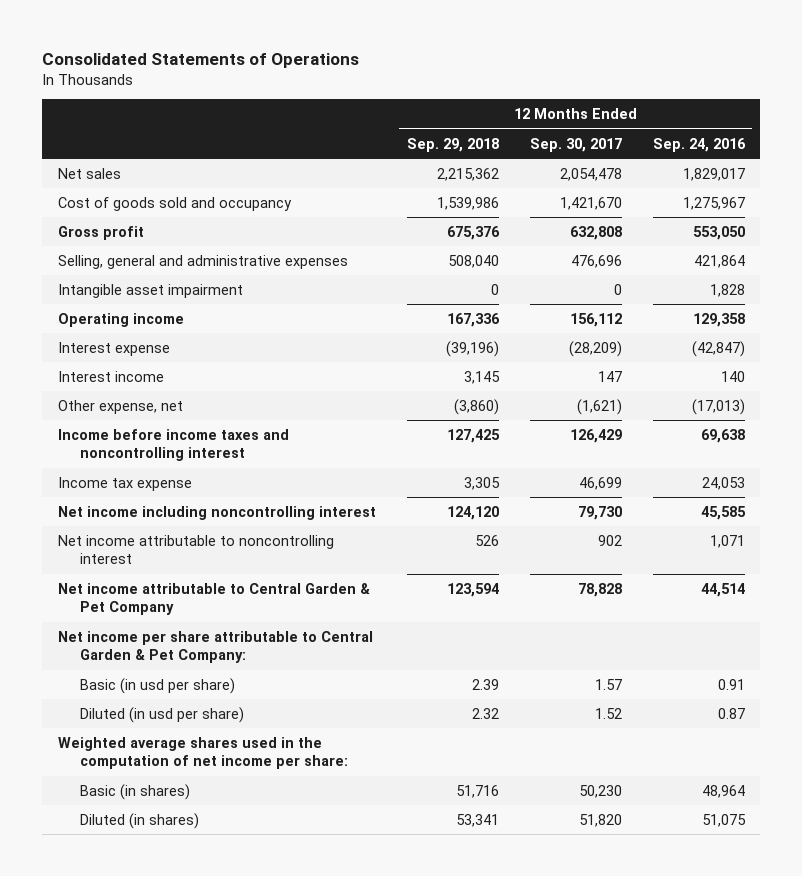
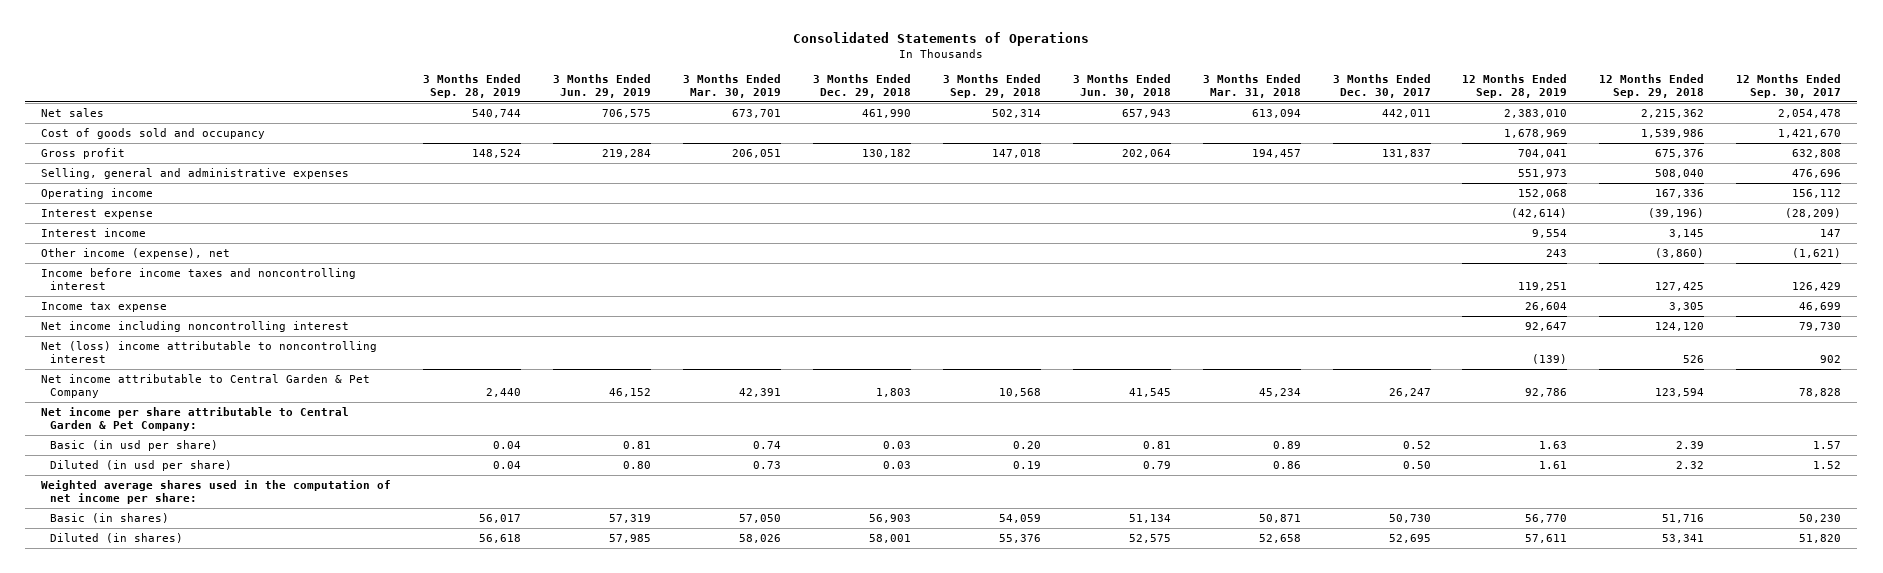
[652,137,746,152] Sep. 24, 2016 -> none
none -> [423,74,522,98] 3 Months Ended Sep. 28, 2019
none -> [553,74,652,98] 3 Months Ended Jun. 29, 2019
none -> [683,74,782,98] 3 Months Ended Mar. 30, 2019
none -> [812,74,911,98] 3 Months Ended Dec. 29, 2018
none -> [942,74,1041,98] 3 Months Ended Sep. 29, 2018
none -> [1072,74,1171,98] 3 Months Ended Jun. 30, 2018
none -> [1202,74,1301,98] 3 Months Ended Mar. 31, 2018
none -> [1332,74,1431,98] 3 Months Ended Dec. 30, 2017
none -> [1462,74,1568,98] 12 Months Ended Sep. 28, 2019
[57,283,243,298] Intangible asset impairment -> none
[57,399,183,414] Other expense, net -> [41,247,231,259] Other income (expense), net
[57,534,334,565] Net income attributable to noncontrolling interest -> [41,340,378,363] Net (loss) income attributable to noncontrolling interest

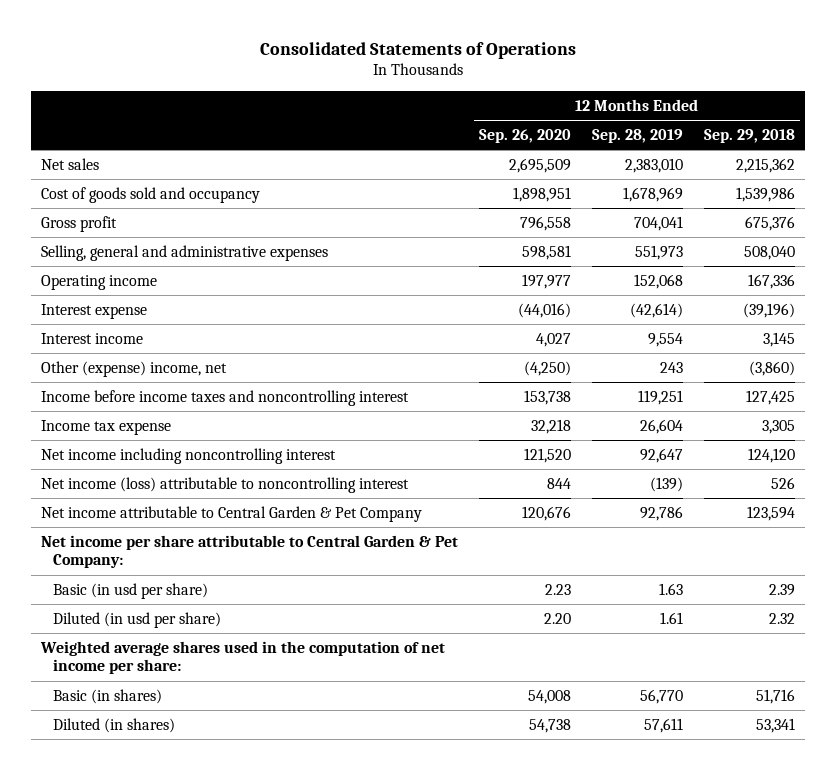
[423,74,522,98] 3 Months Ended Sep. 28, 2019 -> none
[553,74,652,98] 3 Months Ended Jun. 29, 2019 -> none
[683,74,782,98] 3 Months Ended Mar. 30, 2019 -> none
[812,74,911,98] 3 Months Ended Dec. 29, 2018 -> none
[942,74,1041,98] 3 Months Ended Sep. 29, 2018 -> none
[1072,74,1171,98] 3 Months Ended Jun. 30, 2018 -> none
[1202,74,1301,98] 3 Months Ended Mar. 31, 2018 -> none
[1332,74,1431,98] 3 Months Ended Dec. 30, 2017 -> none
[1736,74,1842,98] 12 Months Ended Sep. 30, 2017 -> none
none -> [478,129,571,144] Sep. 26, 2020
[41,247,231,259] Other income (expense), net -> [41,360,228,377] Other (expense) income, net
[41,340,378,363] Net (loss) income attributable to noncontrolling interest -> [41,476,410,493] Net income (loss) attributable to noncontrolling interest

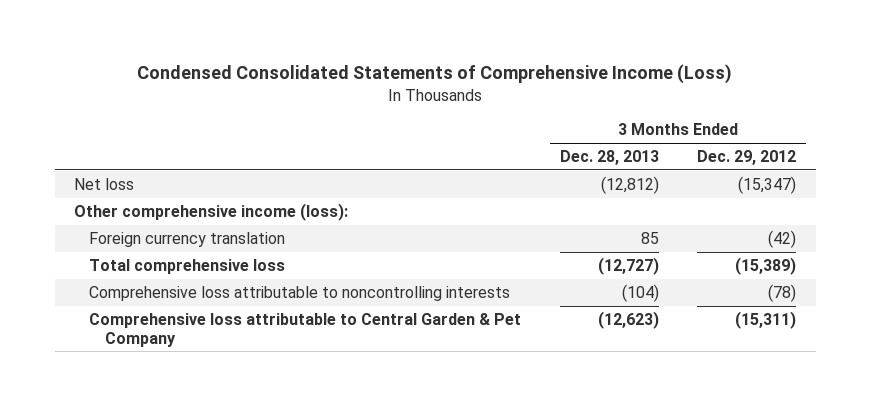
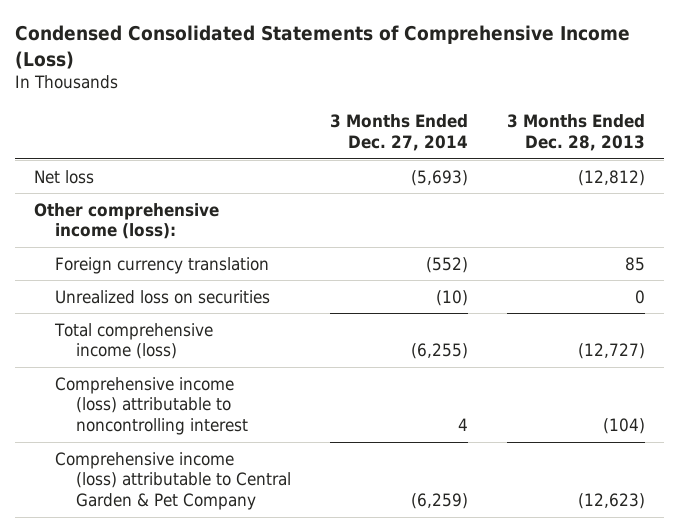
[697,150,797,166] Dec. 29, 2012 -> none
none -> [330,114,469,151] 3 Months Ended Dec. 27, 2014
none -> [55,289,271,304] Unrealized loss on securities
[89,258,286,274] Total comprehensive loss -> [54,322,214,360] Total comprehensive income (loss)
[89,285,511,301] Comprehensive loss attributable to noncontrolling interests -> [55,376,249,436] Comprehensive income (loss) attributable to noncontrolling interest
[89,312,522,347] Comprehensive loss attributable to Central Garden & Pet Company -> [55,451,292,511] Comprehensive income (loss) attributable to Central Garden & Pet Company

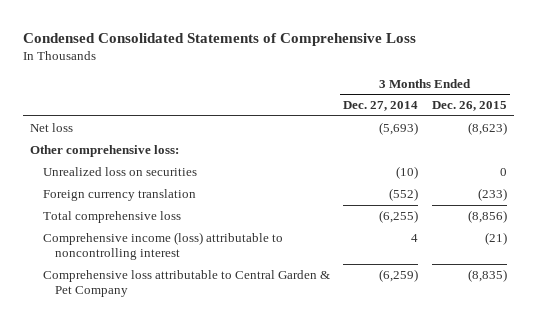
[14,25,630,69] Condensed Consolidated Statements of Comprehensive Income (Loss) -> [22,32,416,46] Condensed Consolidated Statements of Comprehensive Loss
[507,114,646,151] 3 Months Ended Dec. 28, 2013 -> none
none -> [431,101,507,112] Dec. 26, 2015
[34,202,220,240] Other comprehensive income (loss): -> [29,144,179,157] Other comprehensive loss:
[55,256,270,274] Foreign currency translation -> [42,188,196,201] Foreign currency translation
[54,322,214,360] Total comprehensive income (loss) -> [42,210,181,223] Total comprehensive loss
[55,451,292,511] Comprehensive income (loss) attributable to Central Garden & Pet Company -> [42,269,330,298] Comprehensive loss attributable to Central Garden & Pet Company

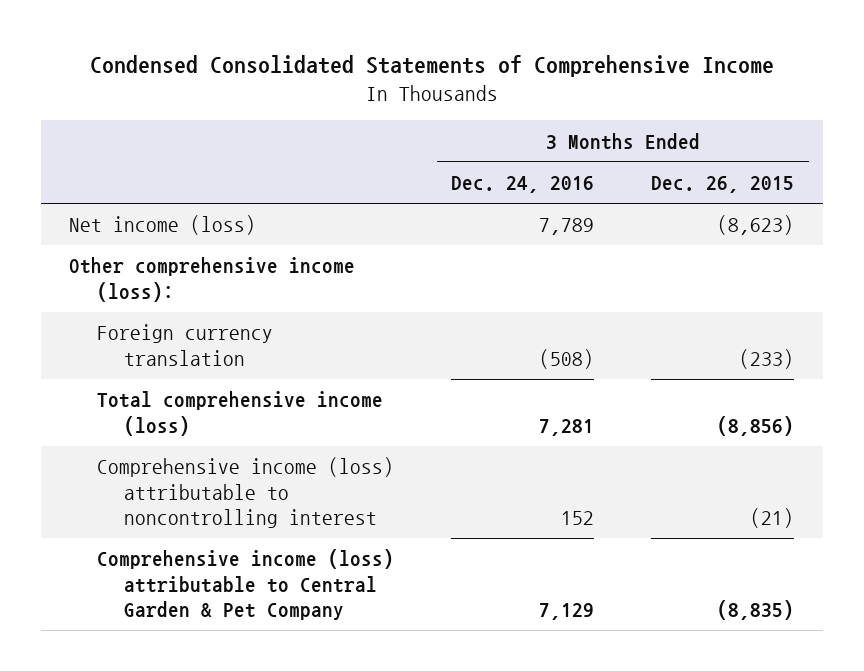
[22,32,416,46] Condensed Consolidated Statements of Comprehensive Loss -> [89,55,774,78] Condensed Consolidated Statements of Comprehensive Income
[343,101,419,112] Dec. 27, 2014 -> none
none -> [450,176,594,194] Dec. 24, 2016
[42,166,197,176] Unrealized loss on securities -> none
[29,122,73,132] Net loss -> [69,215,257,236] Net income (loss)
[29,144,179,157] Other comprehensive loss: -> [69,257,356,302] Other comprehensive income (loss):
[42,210,181,223] Total comprehensive loss -> [96,391,383,436] Total comprehensive income (loss)
[42,269,330,298] Comprehensive loss attributable to Central Garden & Pet Company -> [96,549,394,621] Comprehensive income (loss) attributable to Central Garden & Pet Company

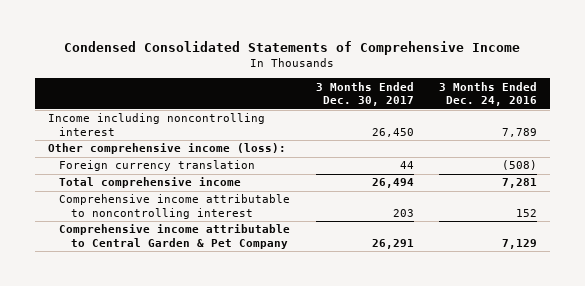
[651,176,795,194] Dec. 26, 2015 -> none
none -> [315,81,414,107] 3 Months Ended Dec. 30, 2017
[69,215,257,236] Net income (loss) -> [47,113,265,137] Income including noncontrolling interest
[96,391,383,436] Total comprehensive income (loss) -> [59,177,242,189] Total comprehensive income
[96,457,394,529] Comprehensive income (loss) attributable to noncontrolling interest -> [59,194,291,220] Comprehensive income attributable to noncontrolling interest
[96,549,394,621] Comprehensive income (loss) attributable to Central Garden & Pet Company -> [59,224,291,250] Comprehensive income attributable to Central Garden & Pet Company

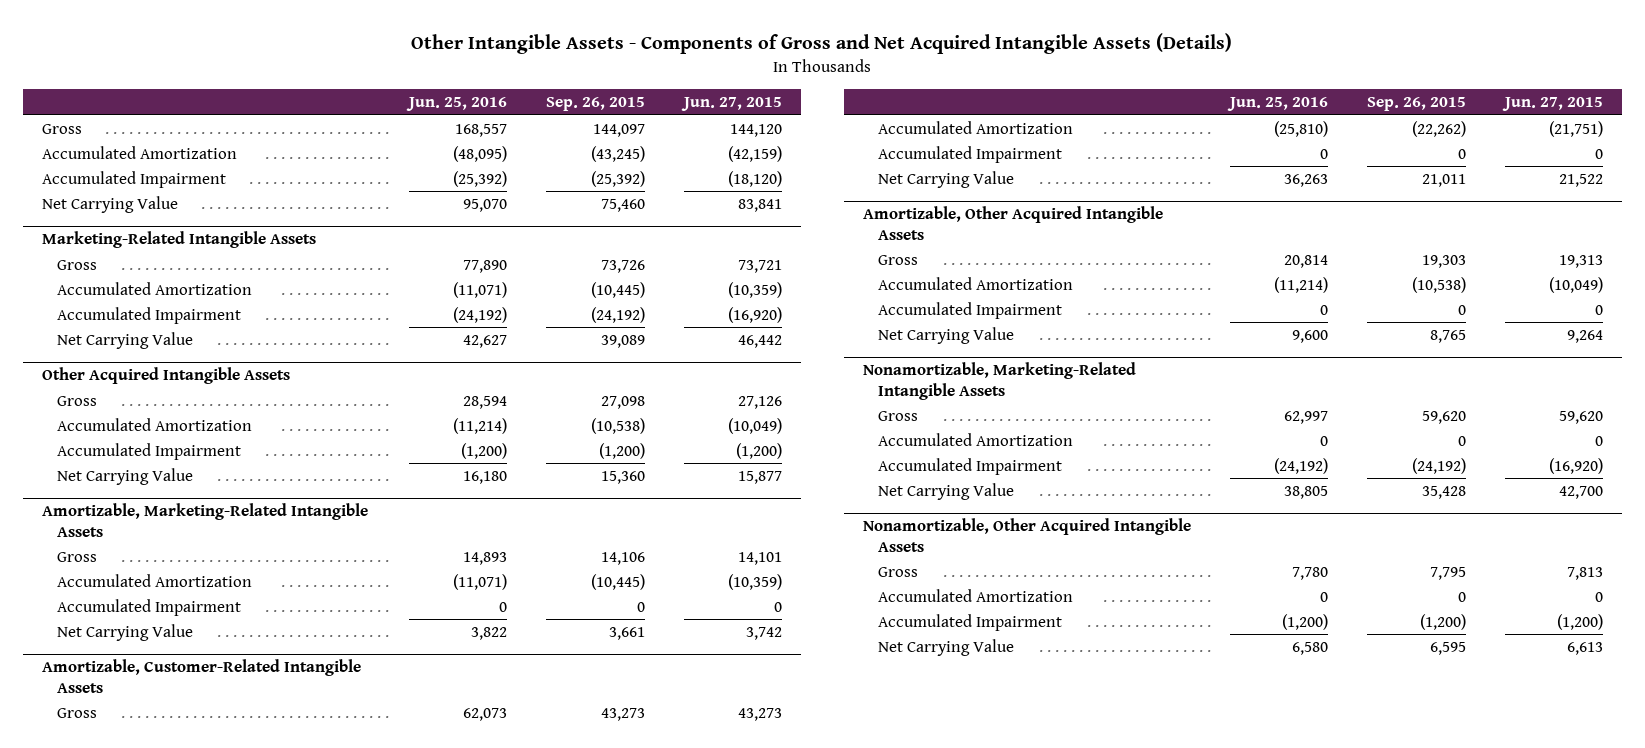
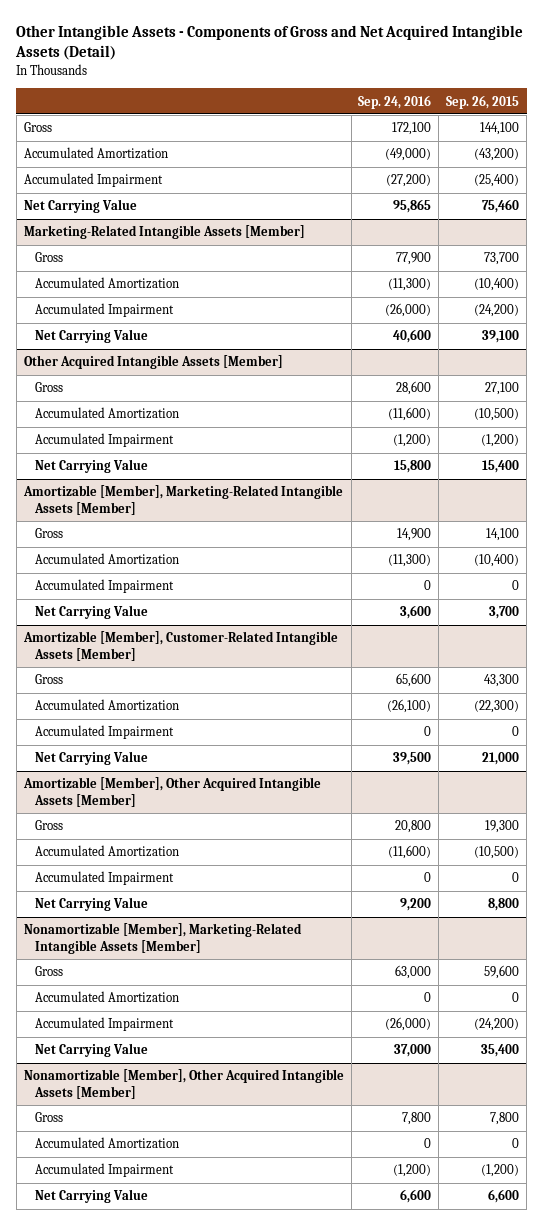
[411,33,1233,55] Other Intangible Assets - Components of Gross and Net Acquired Intangible Assets (Details) -> [15,24,524,61] Other Intangible Assets - Components of Gross and Net Acquired Intangible Assets (Detail)
[405,97,507,112] Jun. 25, 2016 -> none
[680,97,782,112] Jun. 27, 2015 -> none
none -> [358,94,432,109] Sep. 24, 2016
[592,123,645,137] 144,097 -> [480,122,520,136] 144,100
[590,145,645,162] (43,245) -> [474,148,520,162] (43,200)
[590,170,645,187] (25,392) -> [474,174,520,188] (25,400)
[41,231,316,249] Marketing-Related Intangible Assets -> [23,225,305,240] Marketing-Related Intangible Assets [Member]
[600,259,645,273] 73,726 -> [484,252,520,266] 73,700
[590,281,645,298] (10,445) -> [474,278,520,292] (10,400)
[590,306,645,323] (24,192) -> [474,304,520,318] (24,200)
[600,334,645,348] 39,089 -> [482,330,520,344] 39,100
[41,367,290,385] Other Acquired Intangible Assets -> [23,355,283,370] Other Acquired Intangible Assets [Member]
[600,395,645,409] 27,098 -> [485,382,520,396] 27,100
[590,417,645,434] (10,538) -> [474,408,520,422] (10,500)
[600,470,645,484] 15,360 -> [482,460,520,474] 15,400
[41,503,368,538] Amortizable, Marketing-Related Intangible Assets -> [22,485,343,516] Amortizable [Member], Marketing-Related Intangible Assets [Member]
[600,551,645,565] 14,106 -> [486,528,520,542] 14,100
[590,573,645,590] (10,445) -> [474,554,520,568] (10,400)
[608,626,645,640] 3,661 -> [489,606,520,620] 3,700
[41,659,361,694] Amortizable, Customer-Related Intangible Assets -> [22,631,338,662] Amortizable [Member], Customer-Related Intangible Assets [Member]
[600,707,645,721] 43,273 -> [484,674,520,688] 43,300
[1412,120,1467,137] (22,262) -> [474,700,520,714] (22,300)
[1422,173,1467,187] 21,011 -> [482,752,520,766] 21,000
[863,206,1164,241] Amortizable, Other Acquired Intangible Assets -> [22,777,321,808] Amortizable [Member], Other Acquired Intangible Assets [Member]
[1422,254,1467,268] 19,303 -> [485,820,520,834] 19,300
[1412,276,1467,293] (10,538) -> [474,846,520,860] (10,500)
[1430,329,1467,343] 8,765 -> [488,898,520,912] 8,800
[863,362,1137,401] Nonamortizable, Marketing-Related Intangible Assets -> [23,923,302,955] Nonamortizable [Member], Marketing-Related Intangible Assets [Member]
[1422,410,1467,424] 59,620 -> [484,965,520,980] 59,600
[1412,457,1467,474] (24,192) -> [474,1018,520,1032] (24,200)
[1422,485,1467,499] 35,428 -> [481,1044,520,1058] 35,400
[863,518,1192,553] Nonamortizable, Other Acquired Intangible Assets -> [23,1069,344,1100] Nonamortizable [Member], Other Acquired Intangible Assets [Member]
[1430,566,1467,580] 7,795 -> [490,1112,520,1126] 7,800
[1430,641,1467,655] 6,595 -> [488,1189,520,1204] 6,600

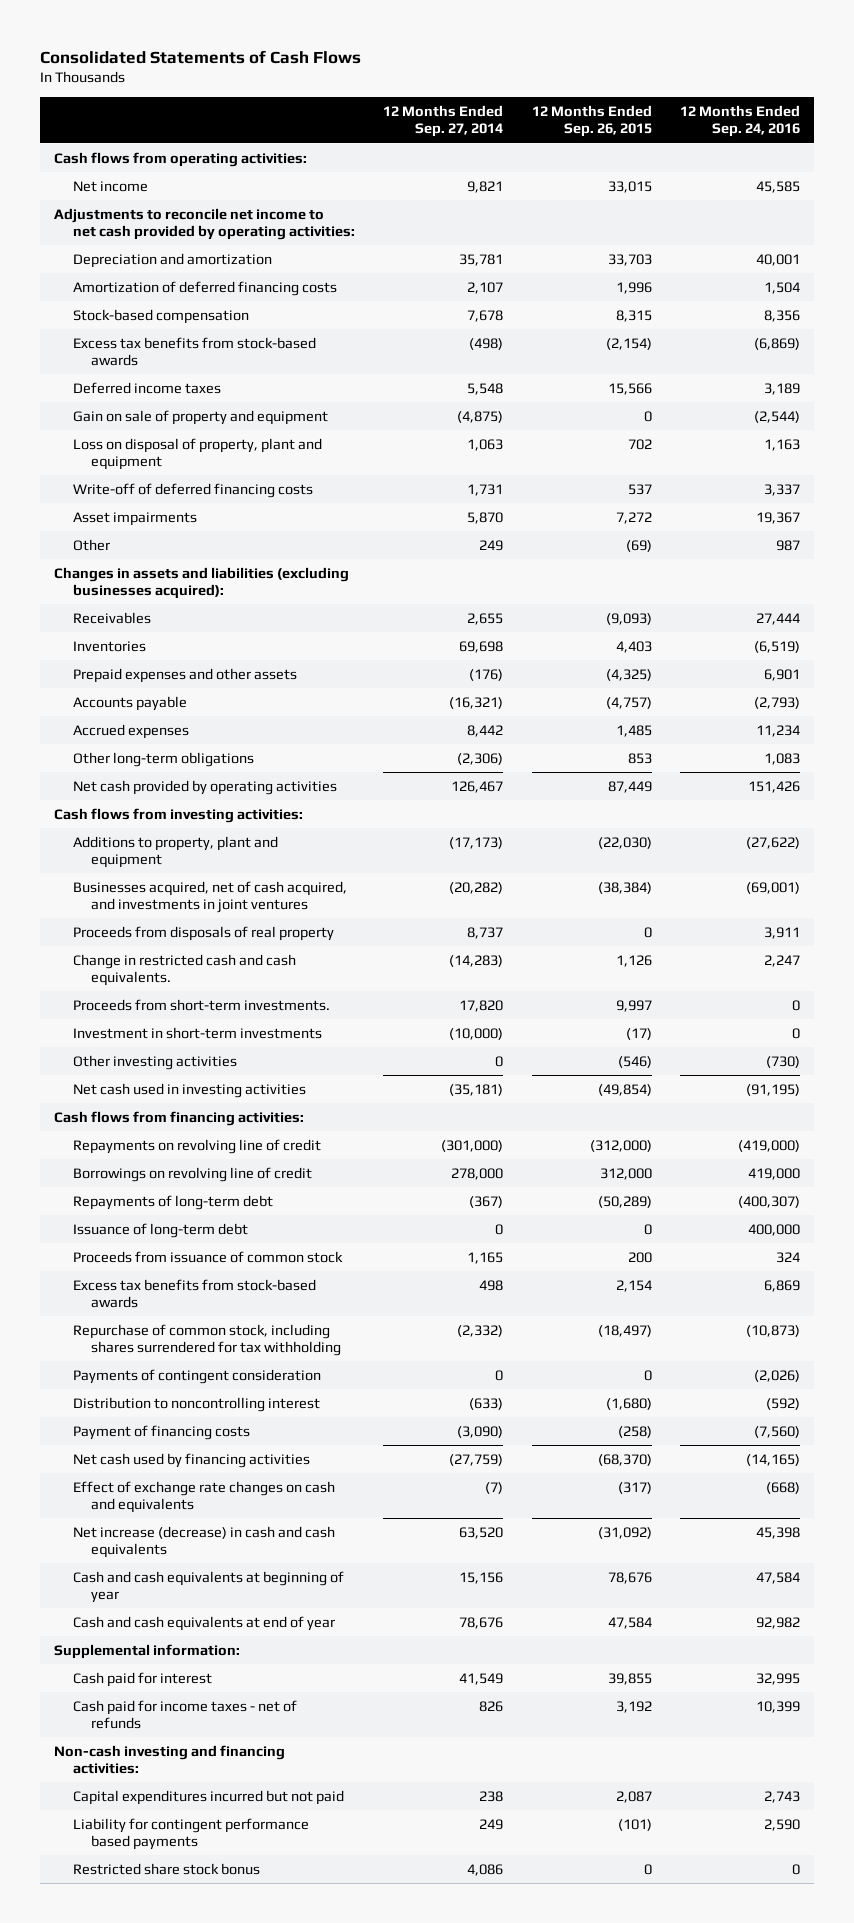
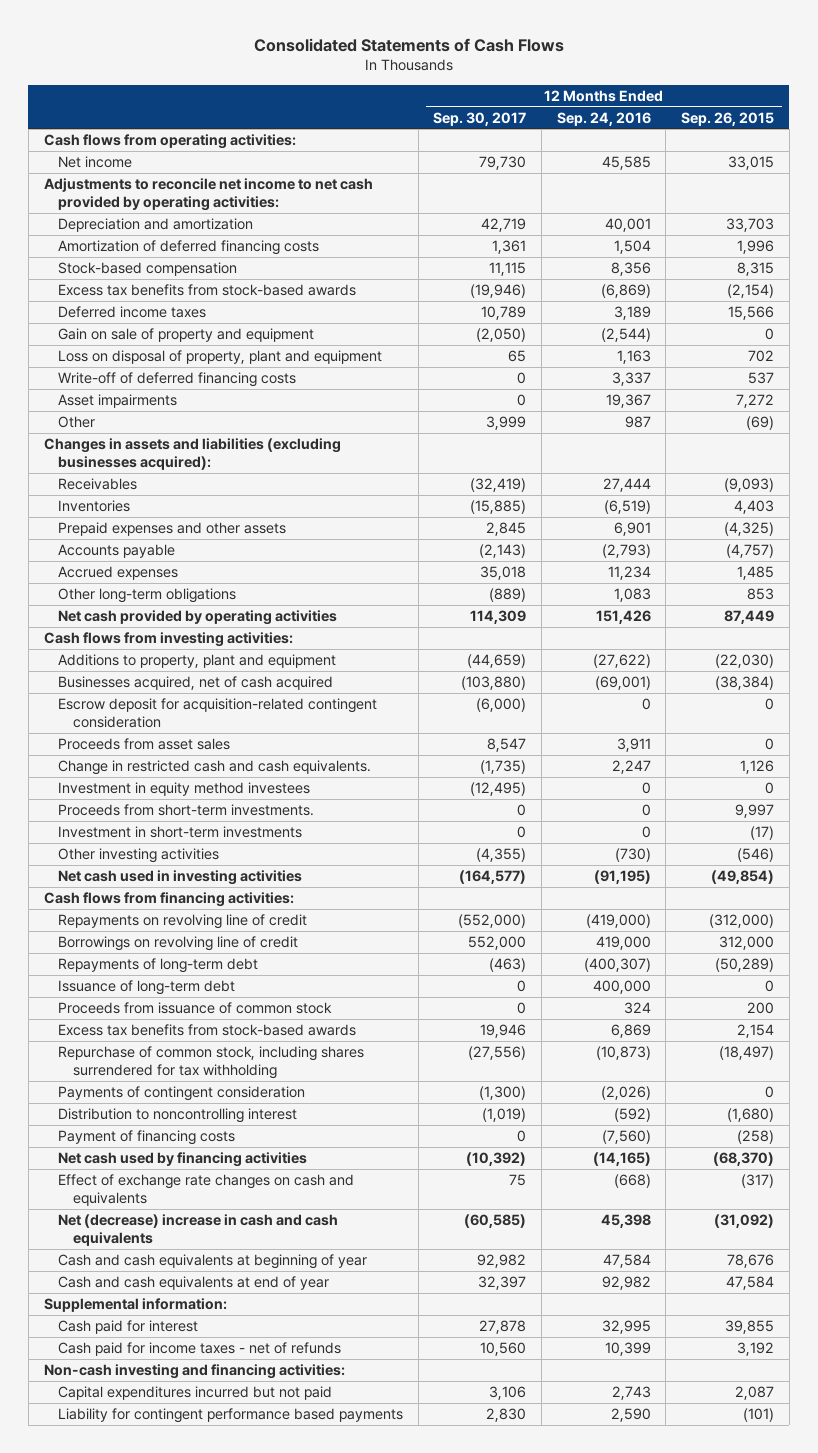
[383,105,504,138] 12 Months Ended Sep. 27, 2014 -> none
none -> [433,111,527,126] Sep. 30, 2017
[72,881,347,913] Businesses acquired, net of cash acquired, and investments in joint ventures -> [58,676,334,691] Businesses acquired, net of cash acquired
none -> [58,698,378,728] Escrow deposit for acquisition-related contingent consideration
[72,926,334,942] Proceeds from disposals of real property -> [58,738,231,751] Proceeds from asset sales
none -> [58,782,311,797] Investment in equity method investees
[72,1526,335,1558] Net increase (decrease) in cash and cash equivalents -> [58,1214,339,1246] Net (decrease) increase in cash and cash equivalents
[72,1863,260,1876] Restricted share stock bonus -> none

